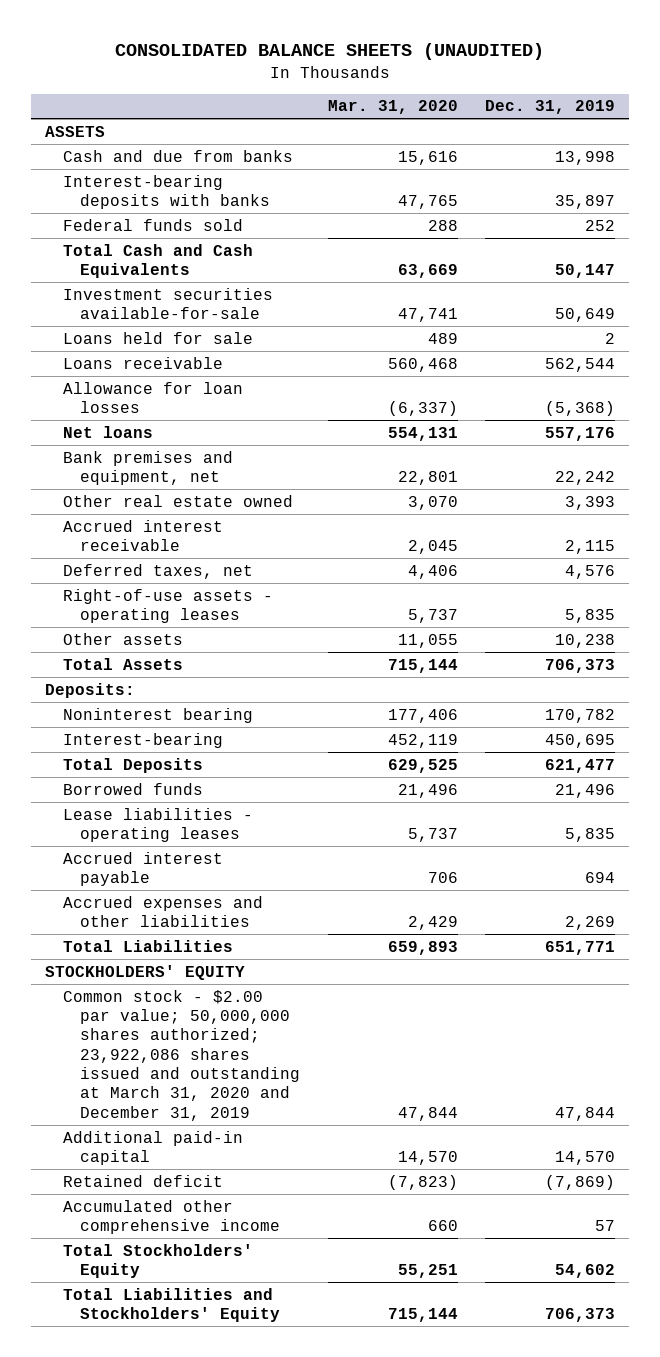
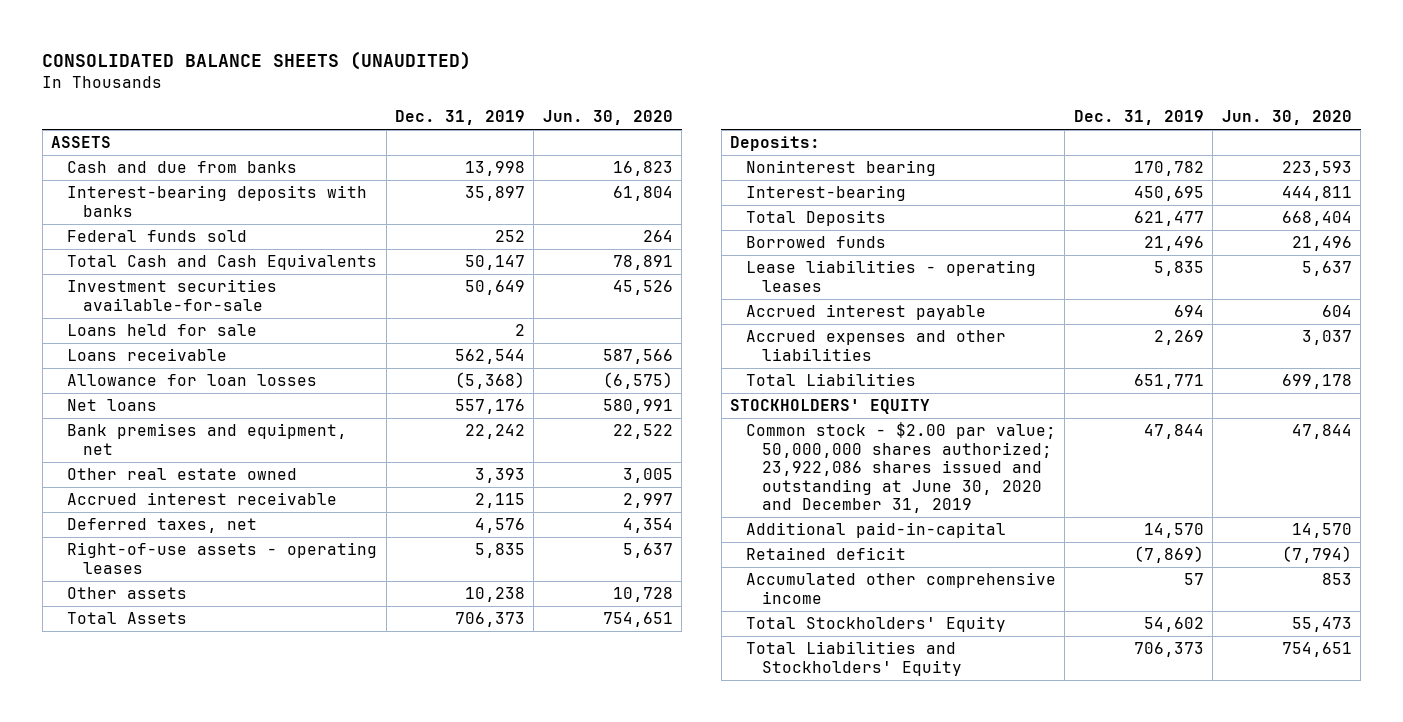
[327,100,458,115] Mar. 31, 2020 -> none
none -> [542,110,673,126] Jun. 30, 2020
[62,989,301,1121] Common stock - $2.00 par value; 50,000,000 shares authorized; 23,922,086 shares issued and outstanding at March 31, 2020 and December 31, 2019 -> [746,422,1057,514] Common stock - $2.00 par value; 50,000,000 shares authorized; 23,922,086 shares issued and outstanding at June 30, 2020 and December 31, 2019
[62,1130,243,1165] Additional paid-in capital -> [746,522,1007,539] Additional paid-in-capital

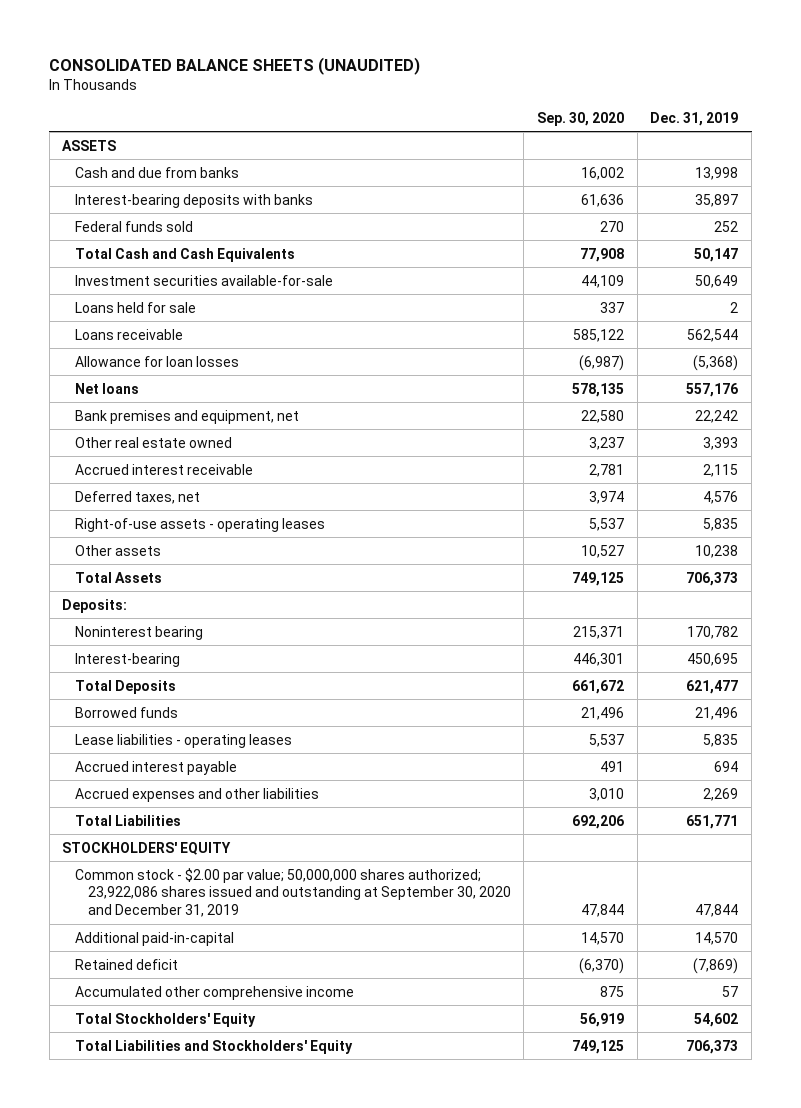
[542,110,673,126] Jun. 30, 2020 -> none
none -> [536,111,624,126] Sep. 30, 2020
[746,422,1057,514] Common stock - $2.00 par value; 50,000,000 shares authorized; 23,922,086 shares issued and outstanding at June 30, 2020 and December 31, 2019 -> [74,867,511,918] Common stock - $2.00 par value; 50,000,000 shares authorized; 23,922,086 shares issued and outstanding at September 30, 2020 and December 31, 2019

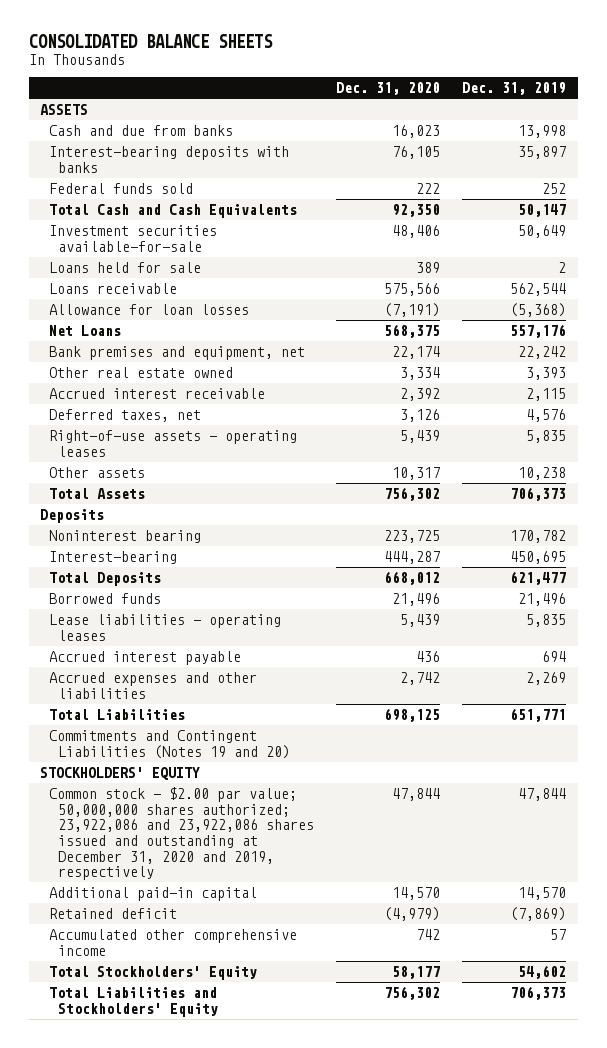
[49,57,421,76] CONSOLIDATED BALANCE SHEETS (UNAUDITED) -> [29,34,274,49] CONSOLIDATED BALANCE SHEETS
[536,111,624,126] Sep. 30, 2020 -> none
none -> [336,82,441,96] Dec. 31, 2020
[74,382,139,394] Net loans -> [49,325,122,337] Net Loans
[62,598,128,613] Deposits: -> [40,509,105,524] Deposits
none -> [49,730,291,759] Commitments and Contingent Liabilities (Notes 19 and 20)
[74,867,511,918] Common stock - $2.00 par value; 50,000,000 shares authorized; 23,922,086 shares issued and outstanding at September 30, 2020 and December 31, 2019 -> [49,787,315,881] Common stock - $2.00 par value; 50,000,000 shares authorized; 23,922,086 and 23,922,086 shares issued and outstanding at December 31, 2020 and 2019, respectively
[74,931,234,946] Additional paid-in-capital -> [49,887,258,902] Additional paid-in capital

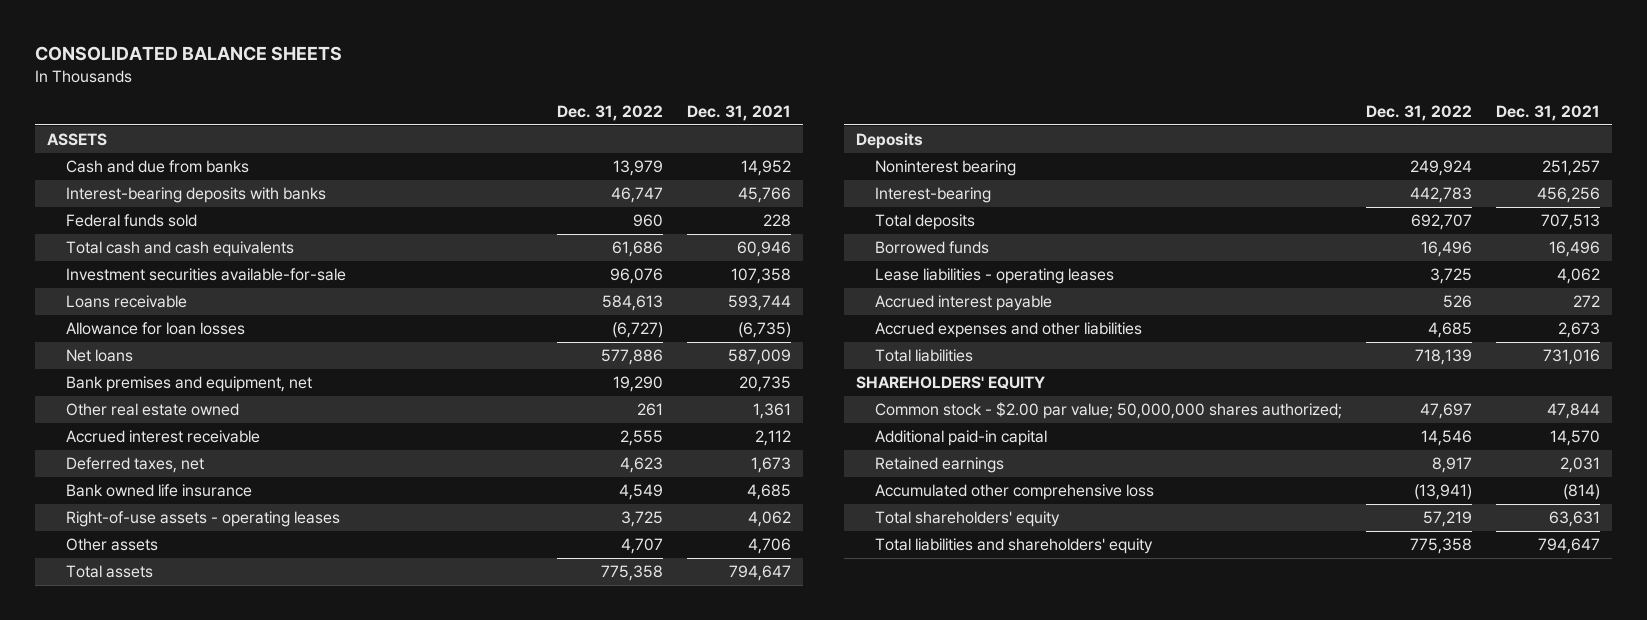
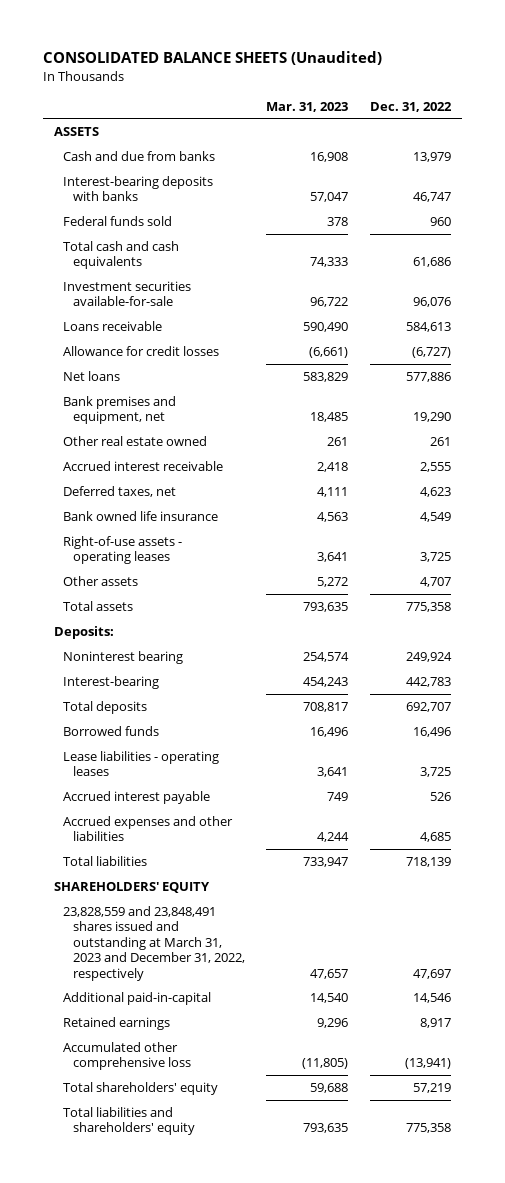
[35,46,343,62] CONSOLIDATED BALANCE SHEETS -> [43,51,383,66] CONSOLIDATED BALANCE SHEETS (Unaudited)
[687,105,792,122] Dec. 31, 2021 -> none
none -> [266,101,349,112] Mar. 31, 2023
[66,322,246,336] Allowance for loan losses -> [63,345,220,356] Allowance for credit losses
[855,133,923,150] Deposits -> [53,625,114,639] Deposits:
[875,402,1343,420] Common stock - $2.00 par value; 50,000,000 shares authorized; -> [63,905,245,981] 23,828,559 and 23,848,491 shares issued and outstanding at March 31, 2023 and December 31, 2022, respectively
[875,430,1048,447] Additional paid-in capital -> [63,991,212,1005] Additional paid-in-capital

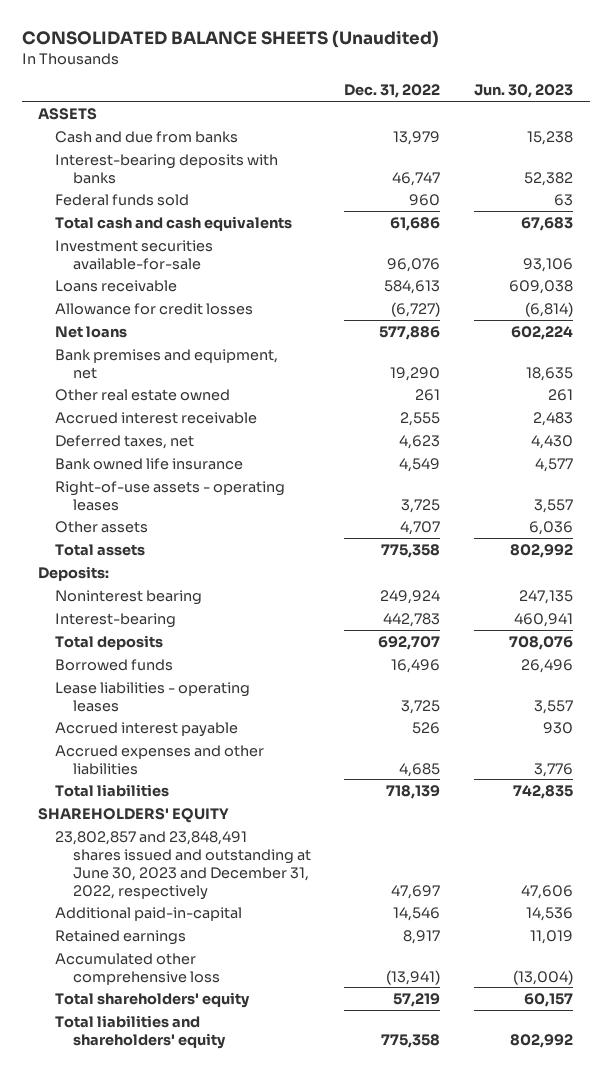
[266,101,349,112] Mar. 31, 2023 -> none
none -> [473,84,573,99] Jun. 30, 2023
[63,905,245,981] 23,828,559 and 23,848,491 shares issued and outstanding at March 31, 2023 and December 31, 2022, respectively -> [55,830,311,900] 23,802,857 and 23,848,491 shares issued and outstanding at June 30, 2023 and December 31, 2022, respectively

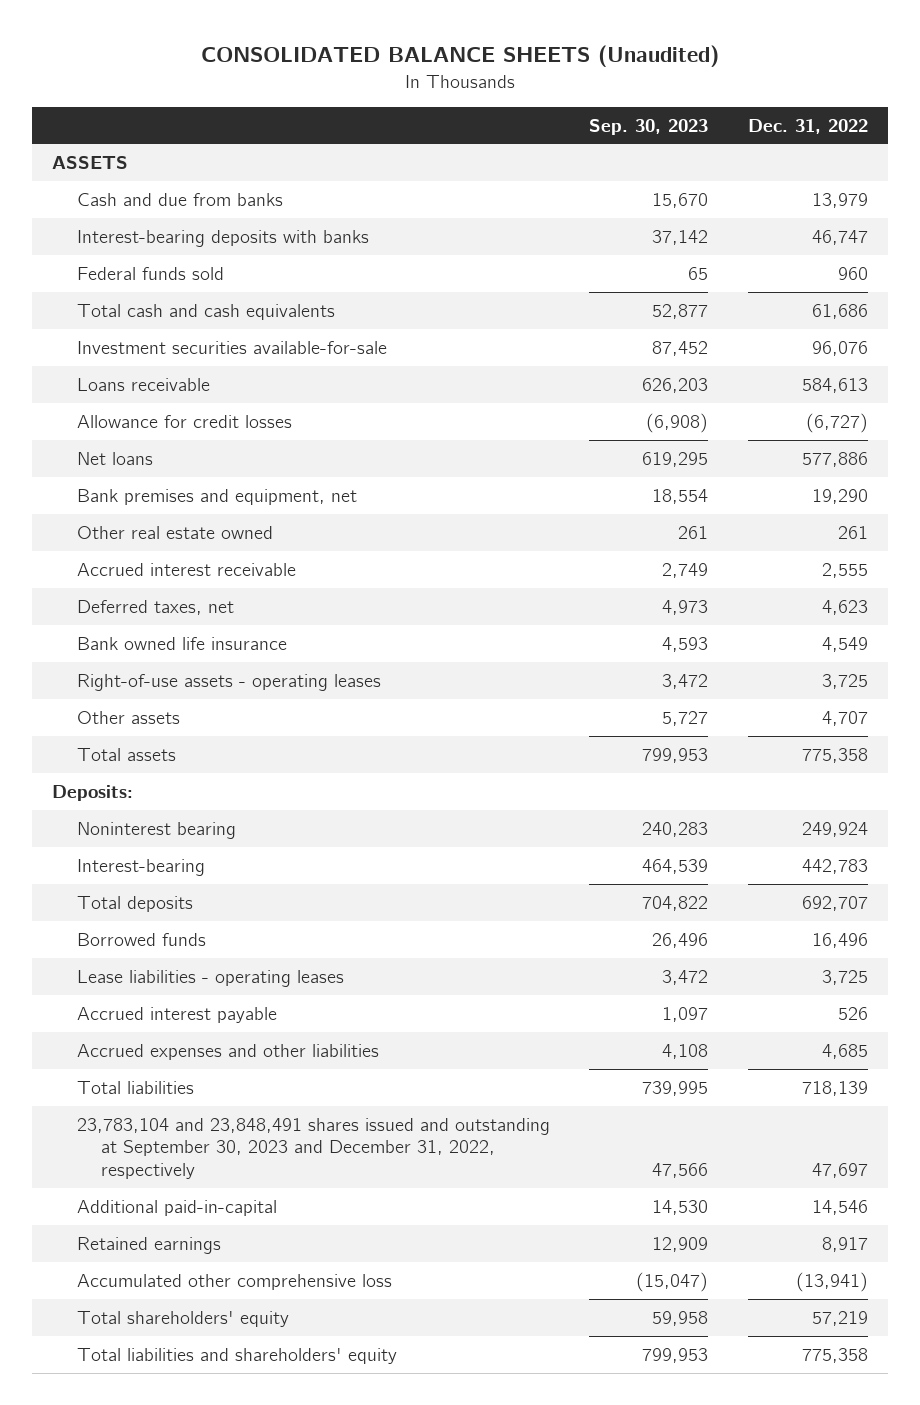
[473,84,573,99] Jun. 30, 2023 -> none
none -> [589,118,709,135] Sep. 30, 2023
[38,807,230,823] SHAREHOLDERS' EQUITY -> none
[55,830,311,900] 23,802,857 and 23,848,491 shares issued and outstanding at June 30, 2023 and December 31, 2022, respectively -> [76,1117,550,1180] 23,783,104 and 23,848,491 shares issued and outstanding at September 30, 2023 and December 31, 2022, respectively

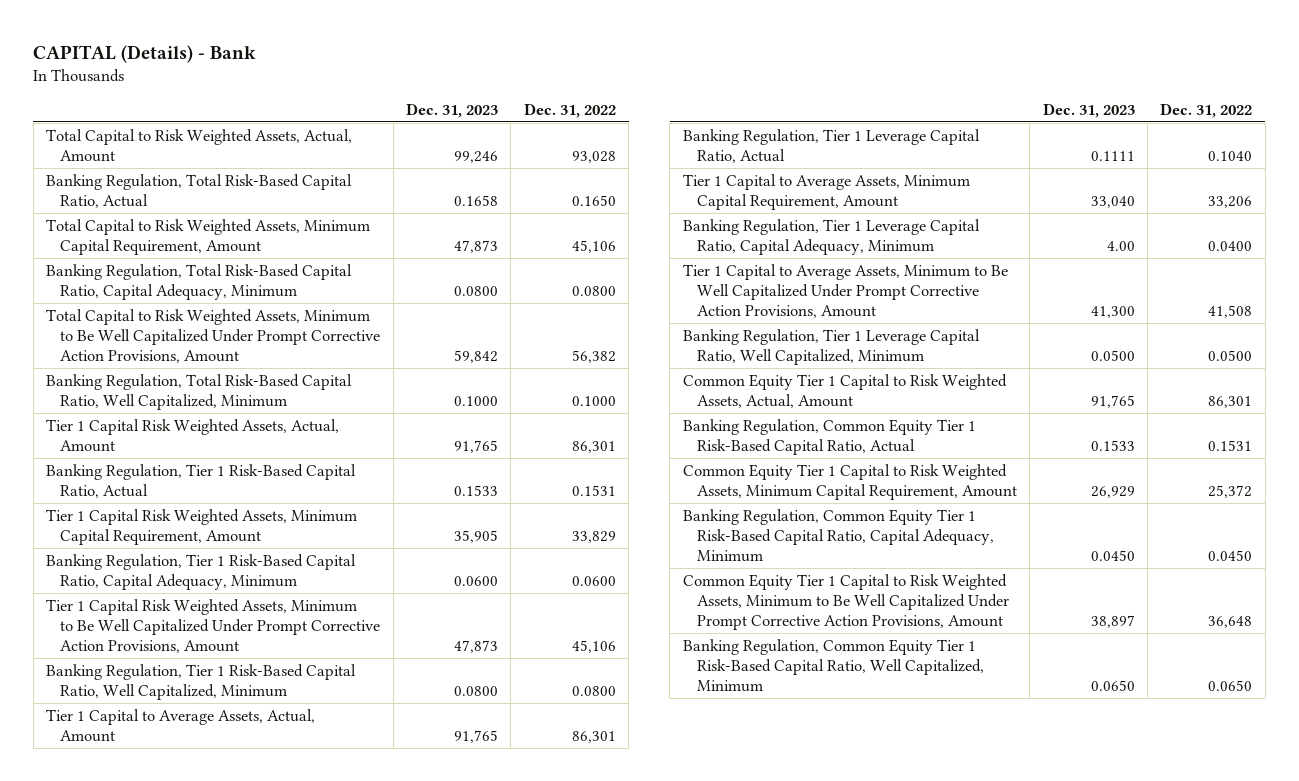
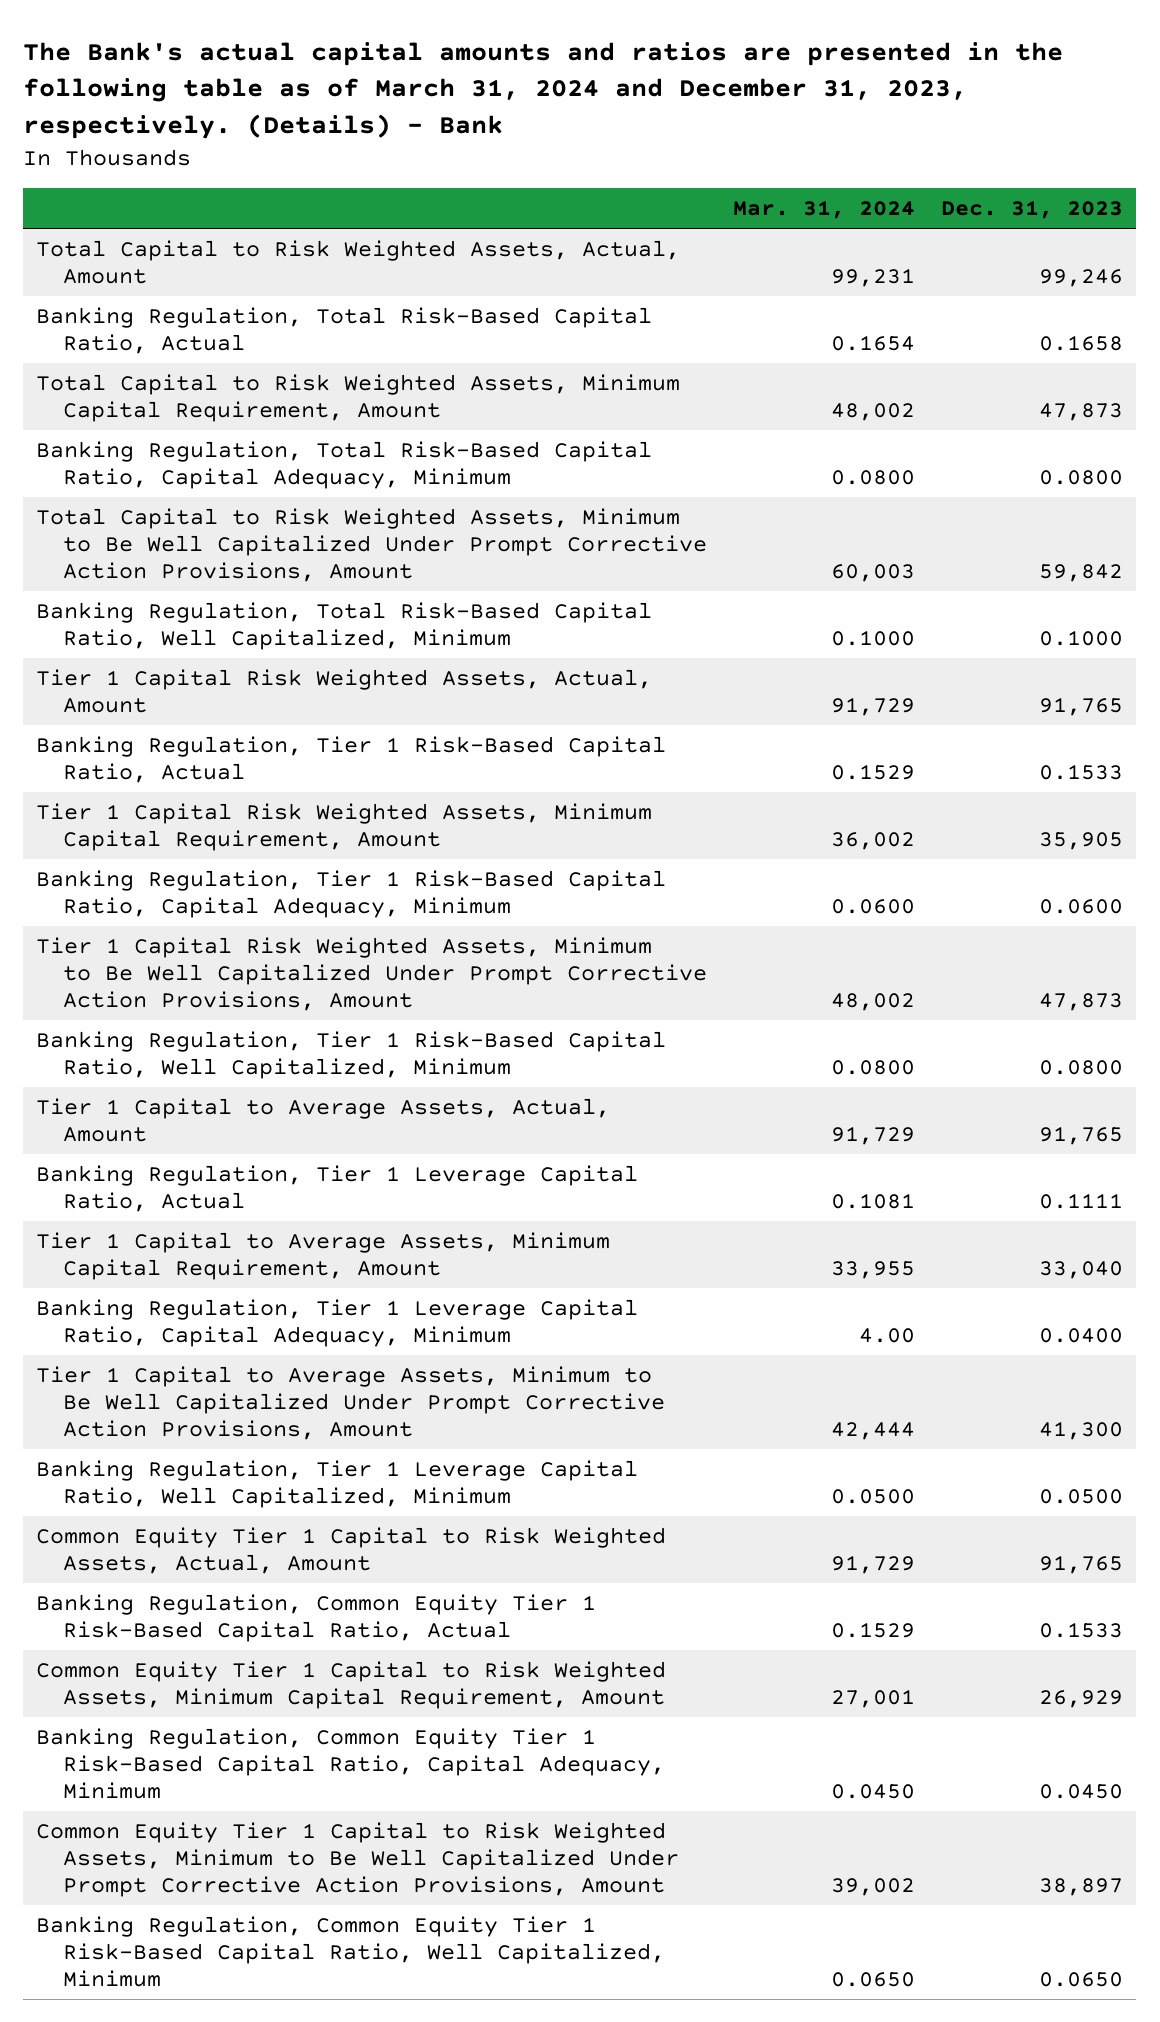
[33,44,257,63] CAPITAL (Details) - Bank -> [23,41,1064,139] The Bank's actual capital amounts and ratios are presented in the following table as of March 31, 2024 and December 31, 2023, respectively. (Details) - Bank
[523,102,616,118] Dec. 31, 2022 -> none
none -> [733,200,916,220] Mar. 31, 2024
[1106,240,1135,251] 4.00 -> [1039,1328,1124,1344] 0.0400

